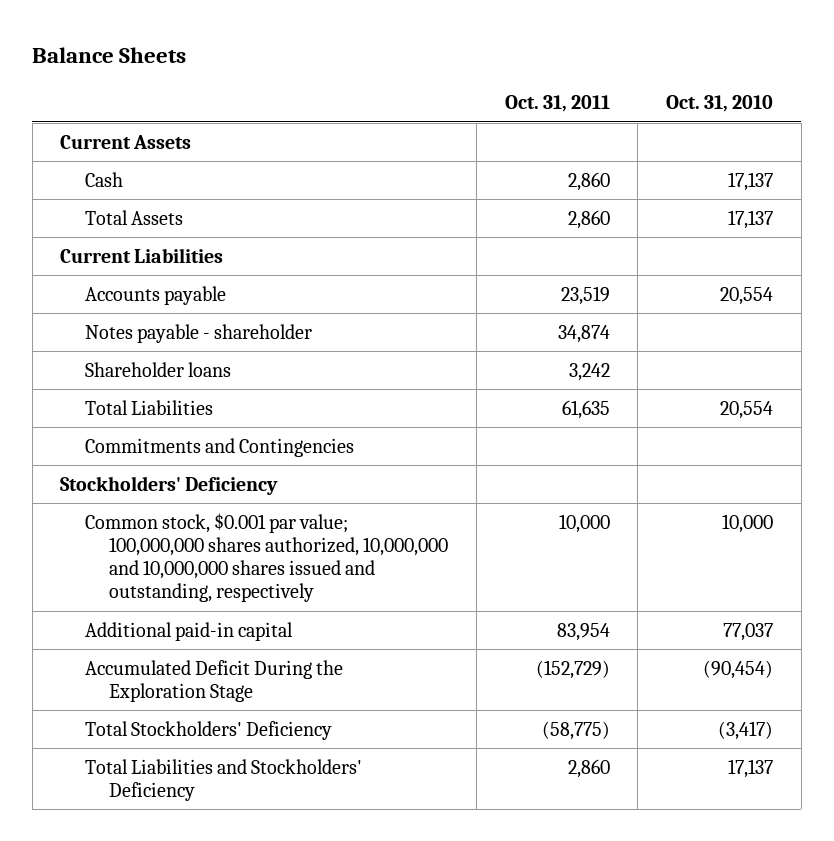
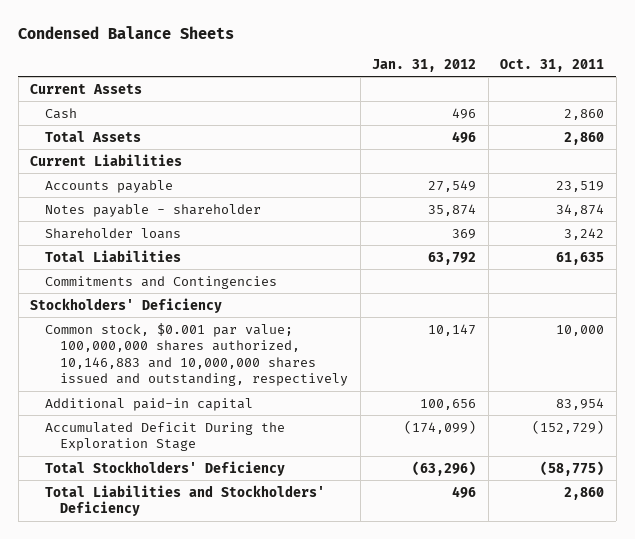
[32,47,187,64] Balance Sheets -> [18,25,235,39] Condensed Balance Sheets
[666,95,774,113] Oct. 31, 2010 -> none
none -> [372,58,477,72] Jan. 31, 2012
[84,512,449,603] Common stock, $0.001 par value; 100,000,000 shares authorized, 10,000,000 and 10,000,000 shares issued and outstanding, respectively -> [45,322,348,387] Common stock, $0.001 par value; 100,000,000 shares authorized, 10,146,883 and 10,000,000 shares issued and outstanding, respectively

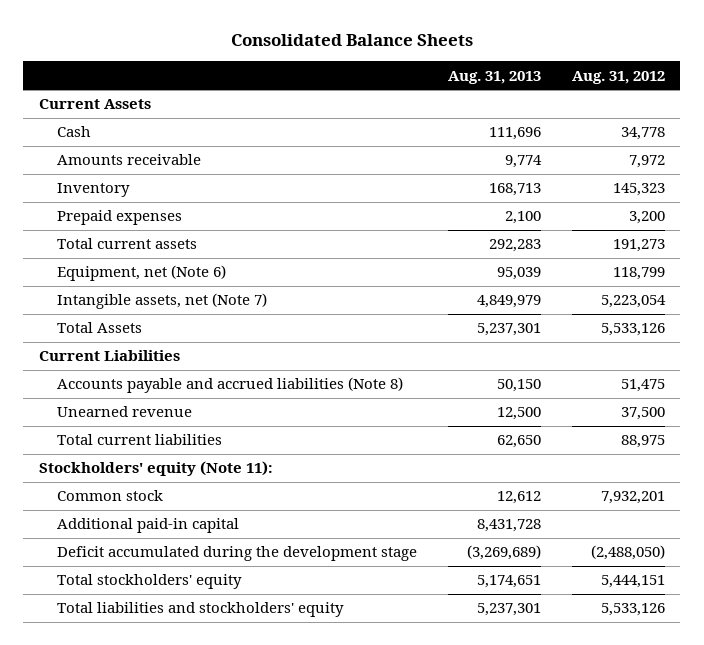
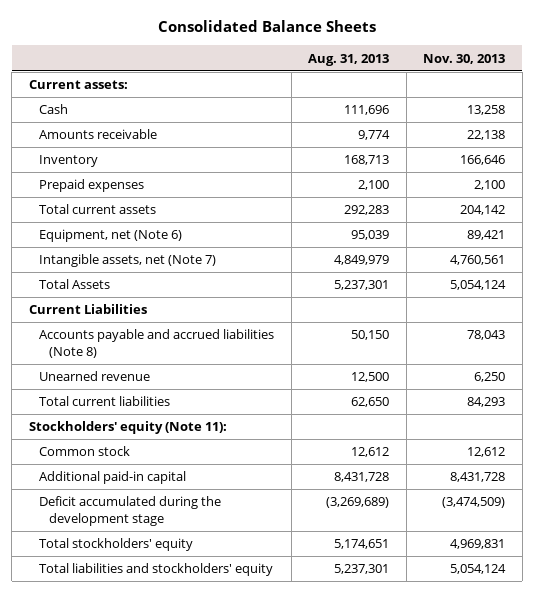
[571,70,665,84] Aug. 31, 2012 -> none
none -> [423,53,506,64] Nov. 30, 2013
[38,99,151,110] Current Assets -> [28,80,128,90] Current assets:

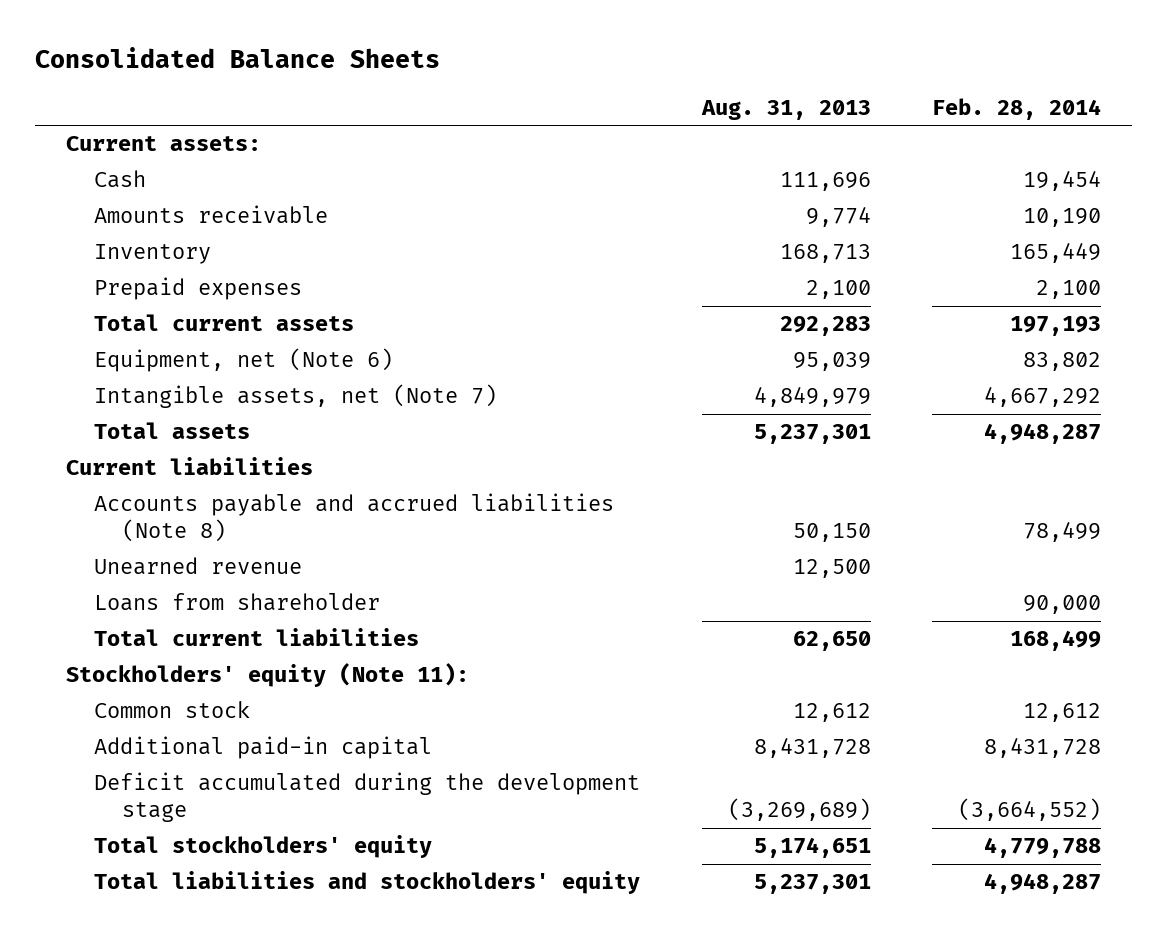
[423,53,506,64] Nov. 30, 2013 -> none
none -> [932,97,1102,120] Feb. 28, 2014
[38,279,110,290] Total Assets -> [93,422,250,440] Total assets
[28,304,147,315] Current Liabilities -> [65,457,313,476] Current liabilities
none -> [93,593,380,612] Loans from shareholder

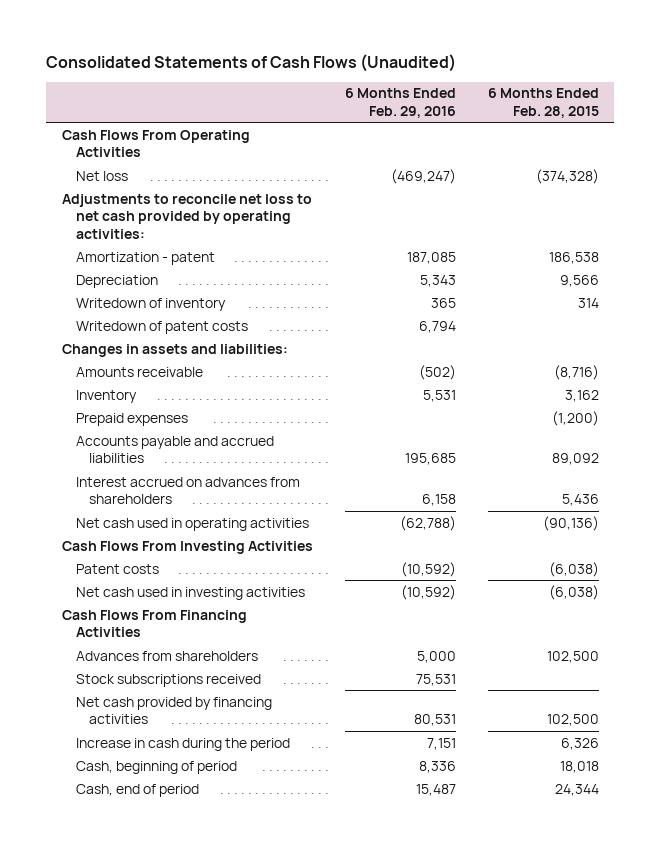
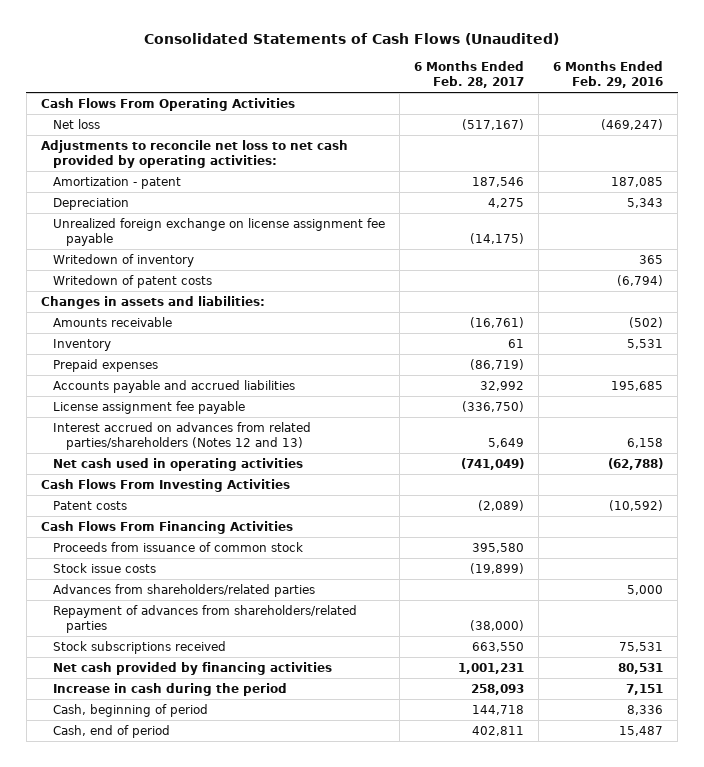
[487,88,599,118] 6 Months Ended Feb. 28, 2015 -> none
none -> [414,60,525,88] 6 Months Ended Feb. 28, 2017
none -> [53,217,386,246] Unrealized foreign exchange on license assignment fee payable
[418,320,456,333] 6,794 -> [617,274,664,286] (6,794)
none -> [53,400,246,414] License assignment fee payable
[75,476,300,505] Interest accrued on advances from shareholders -> [53,421,312,450] Interest accrued on advances from related parties/shareholders (Notes 12 and 13)
[75,586,305,600] Net cash used in investing activities -> none
none -> [53,541,304,552] Proceeds from issuance of common stock
none -> [53,562,157,573] Stock issue costs
[75,650,258,661] Advances from shareholders -> [53,583,316,597] Advances from shareholders/related parties
none -> [53,604,358,633] Repayment of advances from shareholders/related parties

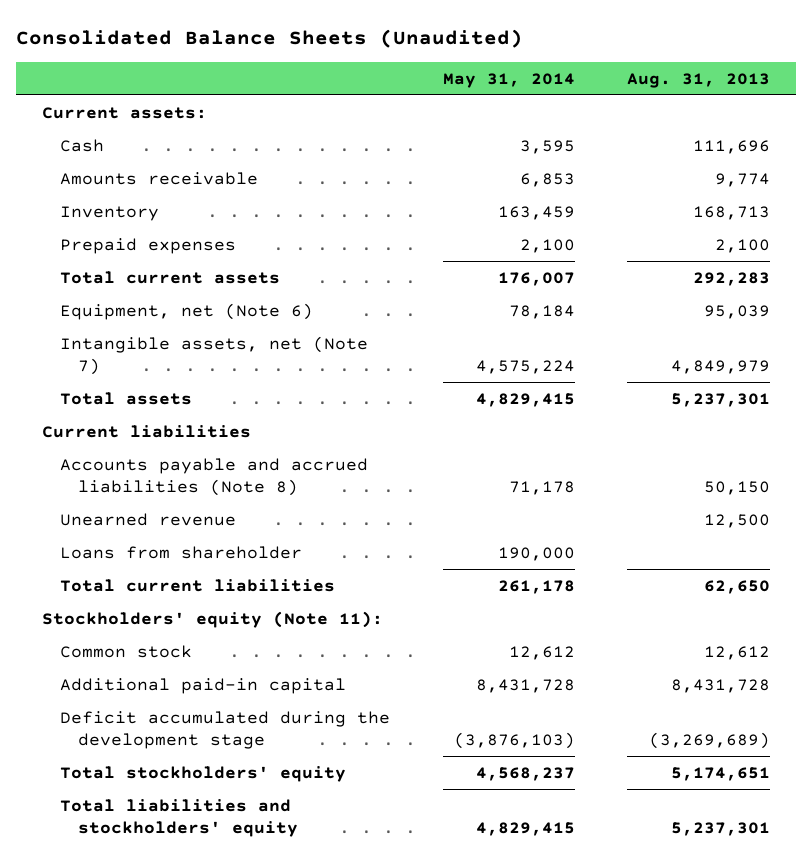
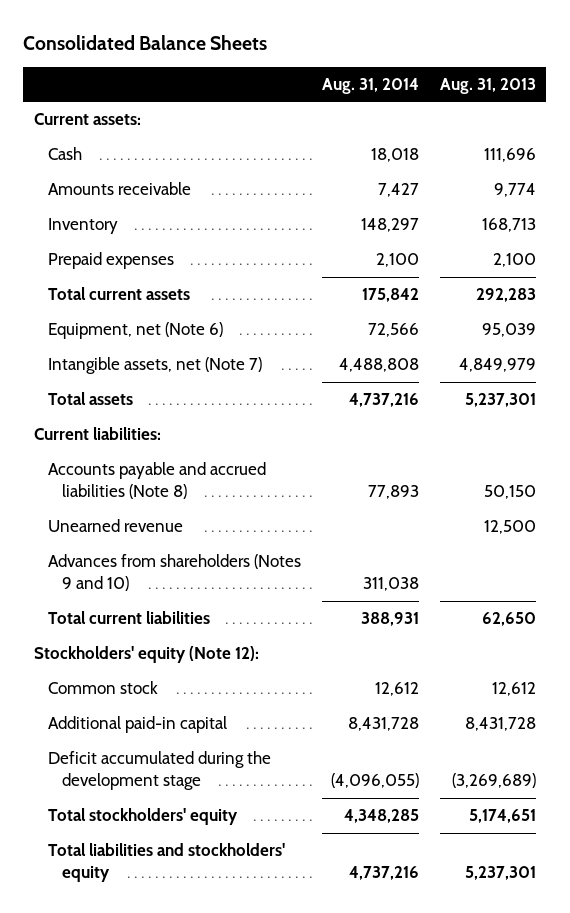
[15,29,523,49] Consolidated Balance Sheets (Unaudited) -> [23,34,268,50] Consolidated Balance Sheets
[442,72,575,88] May 31, 2014 -> none
none -> [322,77,420,94] Aug. 31, 2014
[42,424,252,438] Current liabilities -> [33,427,161,441] Current liabilities:
[60,545,303,559] Loans from shareholder -> [48,554,302,592] Advances from shareholders (Notes 9 and 10)
[42,610,384,628] Stockholders' equity (Note 11): -> [33,646,259,664] Stockholders' equity (Note 12):

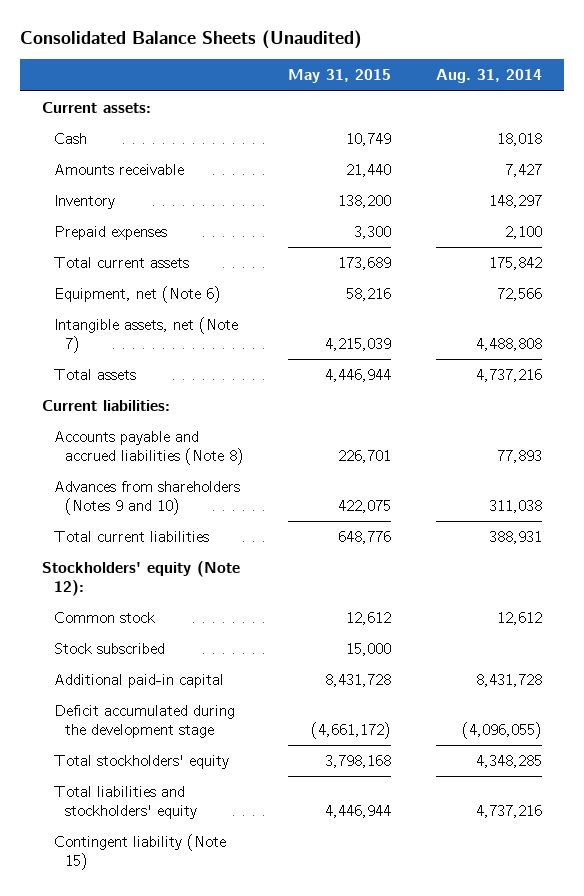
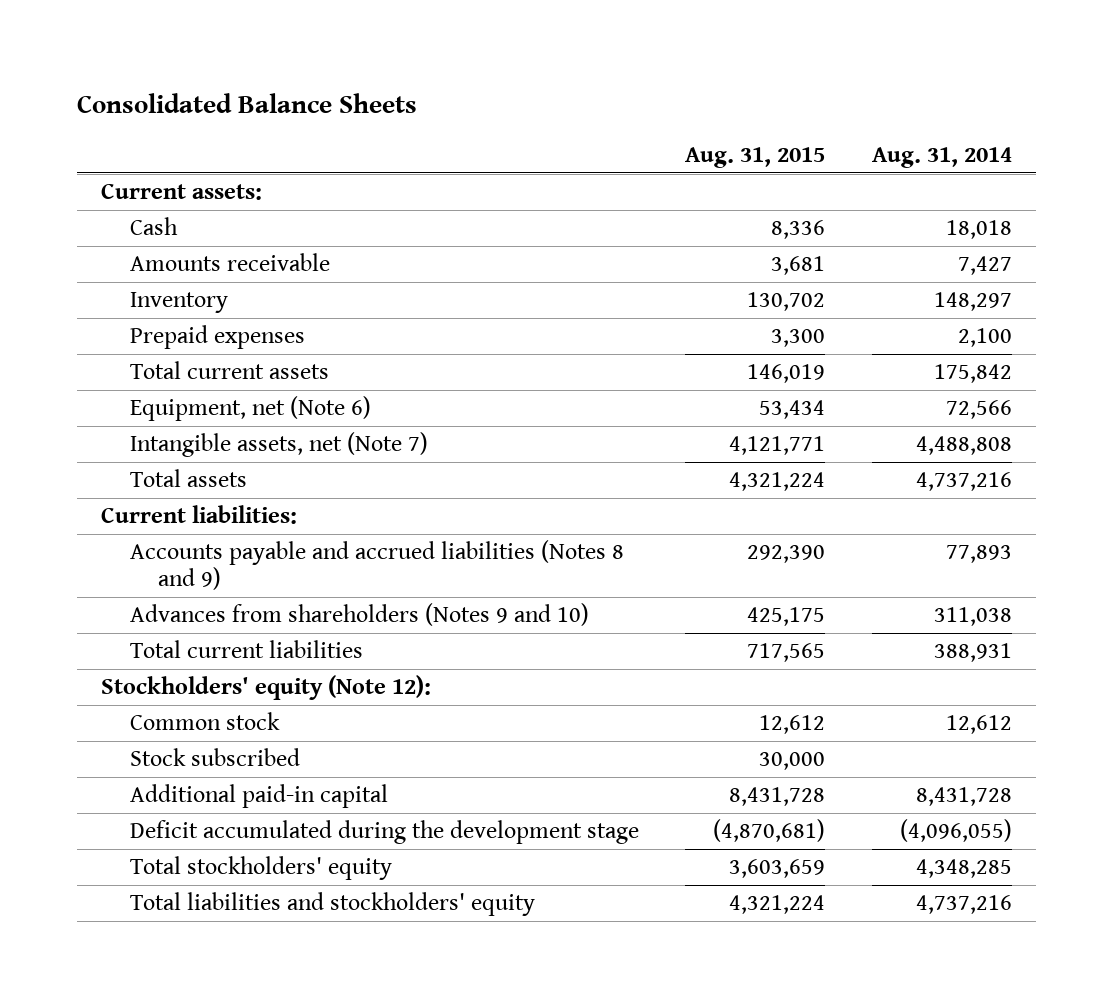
[19,29,362,49] Consolidated Balance Sheets (Unaudited) -> [77,93,418,114] Consolidated Balance Sheets
[288,69,392,84] May 31, 2015 -> none
none -> [685,146,826,168] Aug. 31, 2015
[53,430,245,466] Accounts payable and accrued liabilities (Note 8) -> [129,540,624,591] Accounts payable and accrued liabilities (Notes 8 and 9)
[53,833,226,871] Contingent liability (Note 15) -> none

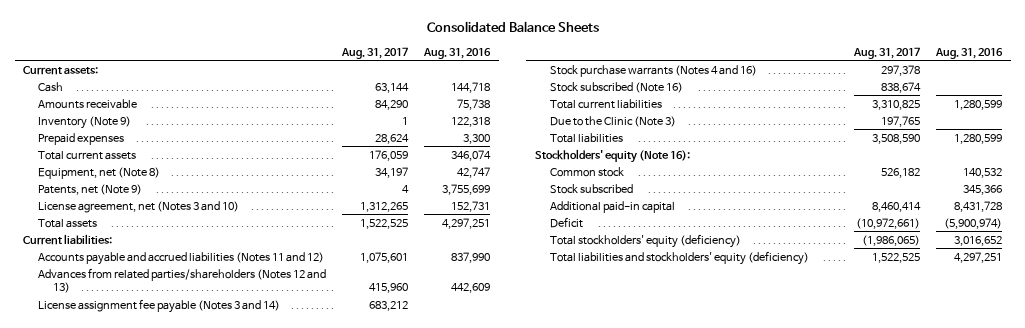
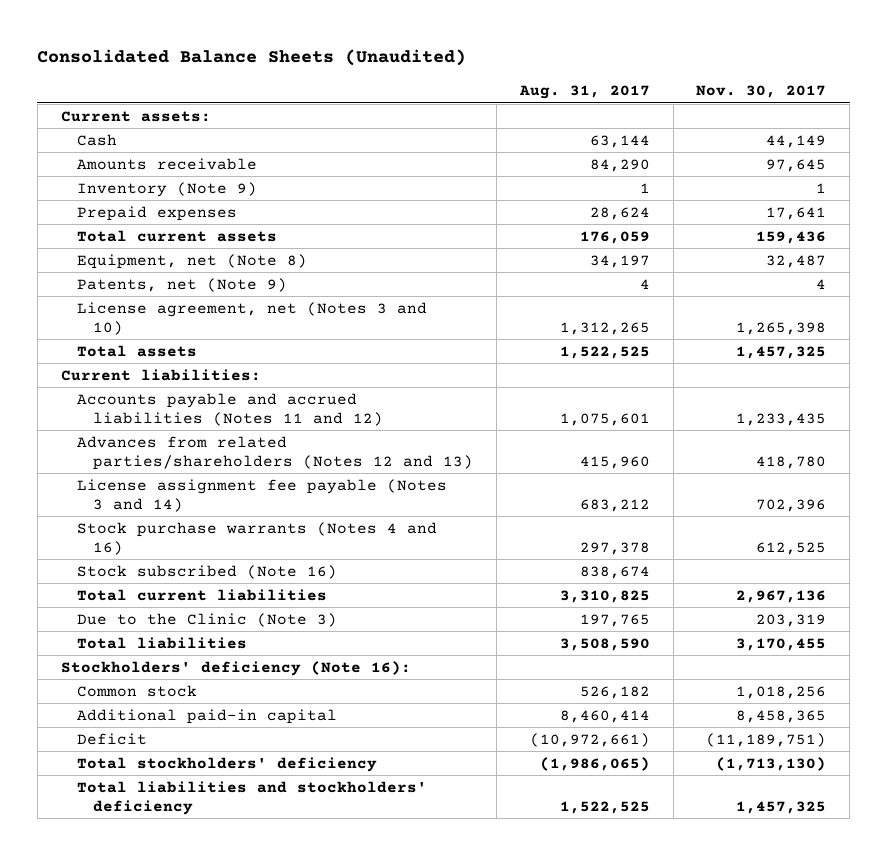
[426,20,599,32] Consolidated Balance Sheets -> [37,49,467,67] Consolidated Balance Sheets (Unaudited)
[423,47,492,59] Aug. 31, 2016 -> none
none -> [696,85,827,99] Nov. 30, 2017
[534,148,690,163] Stockholders' equity (Note 16): -> [60,660,411,676] Stockholders' deficiency (Note 16):
[549,183,633,194] Stock subscribed -> none
[549,233,741,248] Total stockholders' equity (deficiency) -> [77,756,378,772] Total stockholders' deficiency
[549,250,809,265] Total liabilities and stockholders' equity (deficiency) -> [77,780,428,815] Total liabilities and stockholders' deficiency

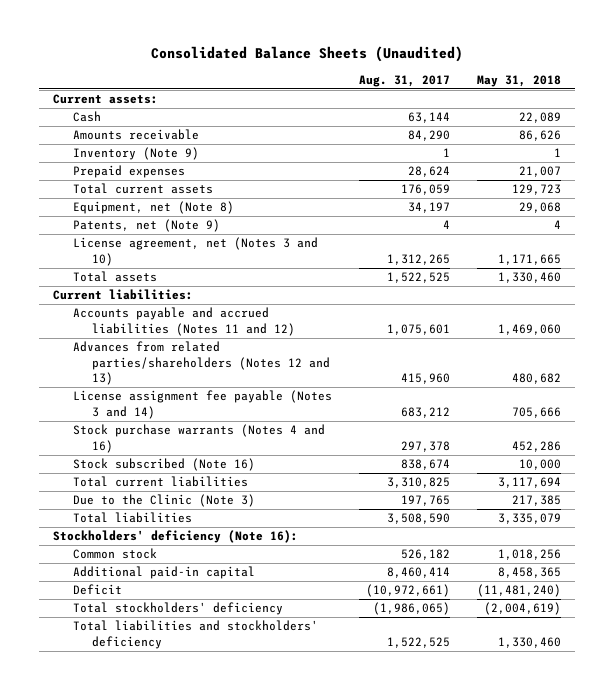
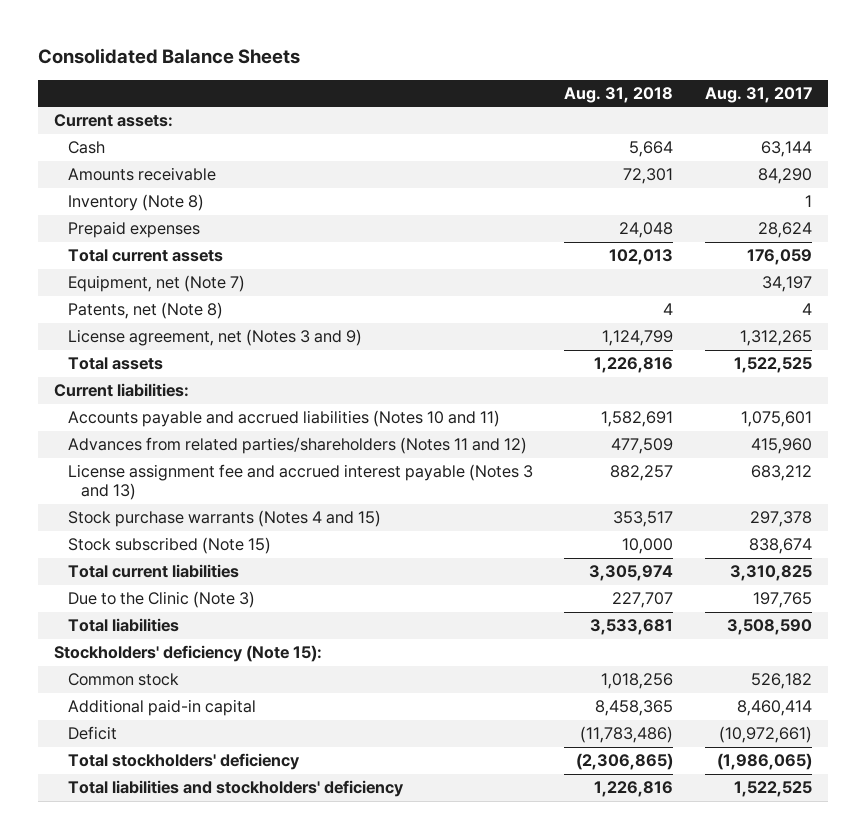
[151,46,464,63] Consolidated Balance Sheets (Unaudited) -> [37,48,300,65] Consolidated Balance Sheets
[477,74,562,87] May 31, 2018 -> none
none -> [564,86,674,103] Aug. 31, 2018
[72,147,199,161] Inventory (Note 9) -> [67,194,204,212] Inventory (Note 8)
[72,201,234,215] Equipment, net (Note 8) -> [67,275,245,293] Equipment, net (Note 7)
[72,219,220,233] Patents, net (Note 9) -> [67,302,223,320] Patents, net (Note 8)
[72,237,318,266] License agreement, net (Notes 3 and 10) -> [67,329,362,347] License agreement, net (Notes 3 and 9)
[72,307,295,336] Accounts payable and accrued liabilities (Notes 11 and 12) -> [67,410,500,428] Accounts payable and accrued liabilities (Notes 10 and 11)
[72,341,330,386] Advances from related parties/shareholders (Notes 12 and 13) -> [67,437,527,455] Advances from related parties/shareholders (Notes 11 and 12)
[72,390,332,419] License assignment fee payable (Notes 3 and 14) -> [67,464,533,501] License assignment fee and accrued interest payable (Notes 3 and 13)
[72,424,325,453] Stock purchase warrants (Notes 4 and 16) -> [67,510,381,528] Stock purchase warrants (Notes 4 and 15)
[72,458,255,472] Stock subscribed (Note 16) -> [67,537,271,555] Stock subscribed (Note 15)
[53,530,299,544] Stockholders' deficiency (Note 16): -> [53,645,322,663] Stockholders' deficiency (Note 15):

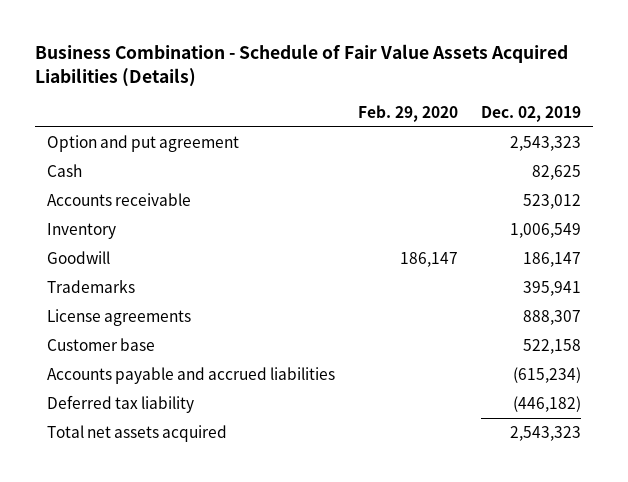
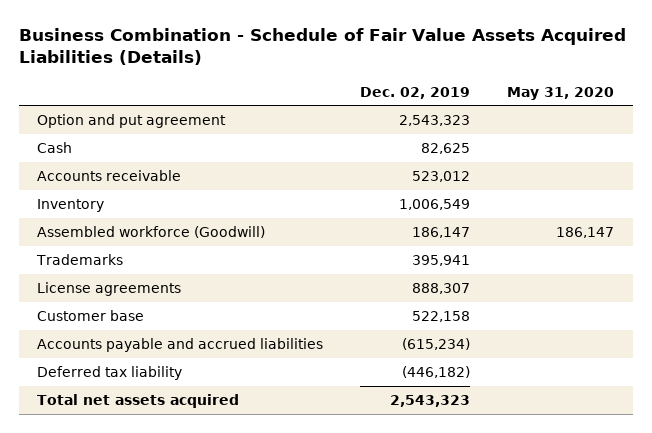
[358,105,459,123] Feb. 29, 2020 -> none
none -> [507,86,615,100] May 31, 2020
[47,250,111,264] Goodwill -> [37,226,266,239] Assembled workforce (Goodwill)

